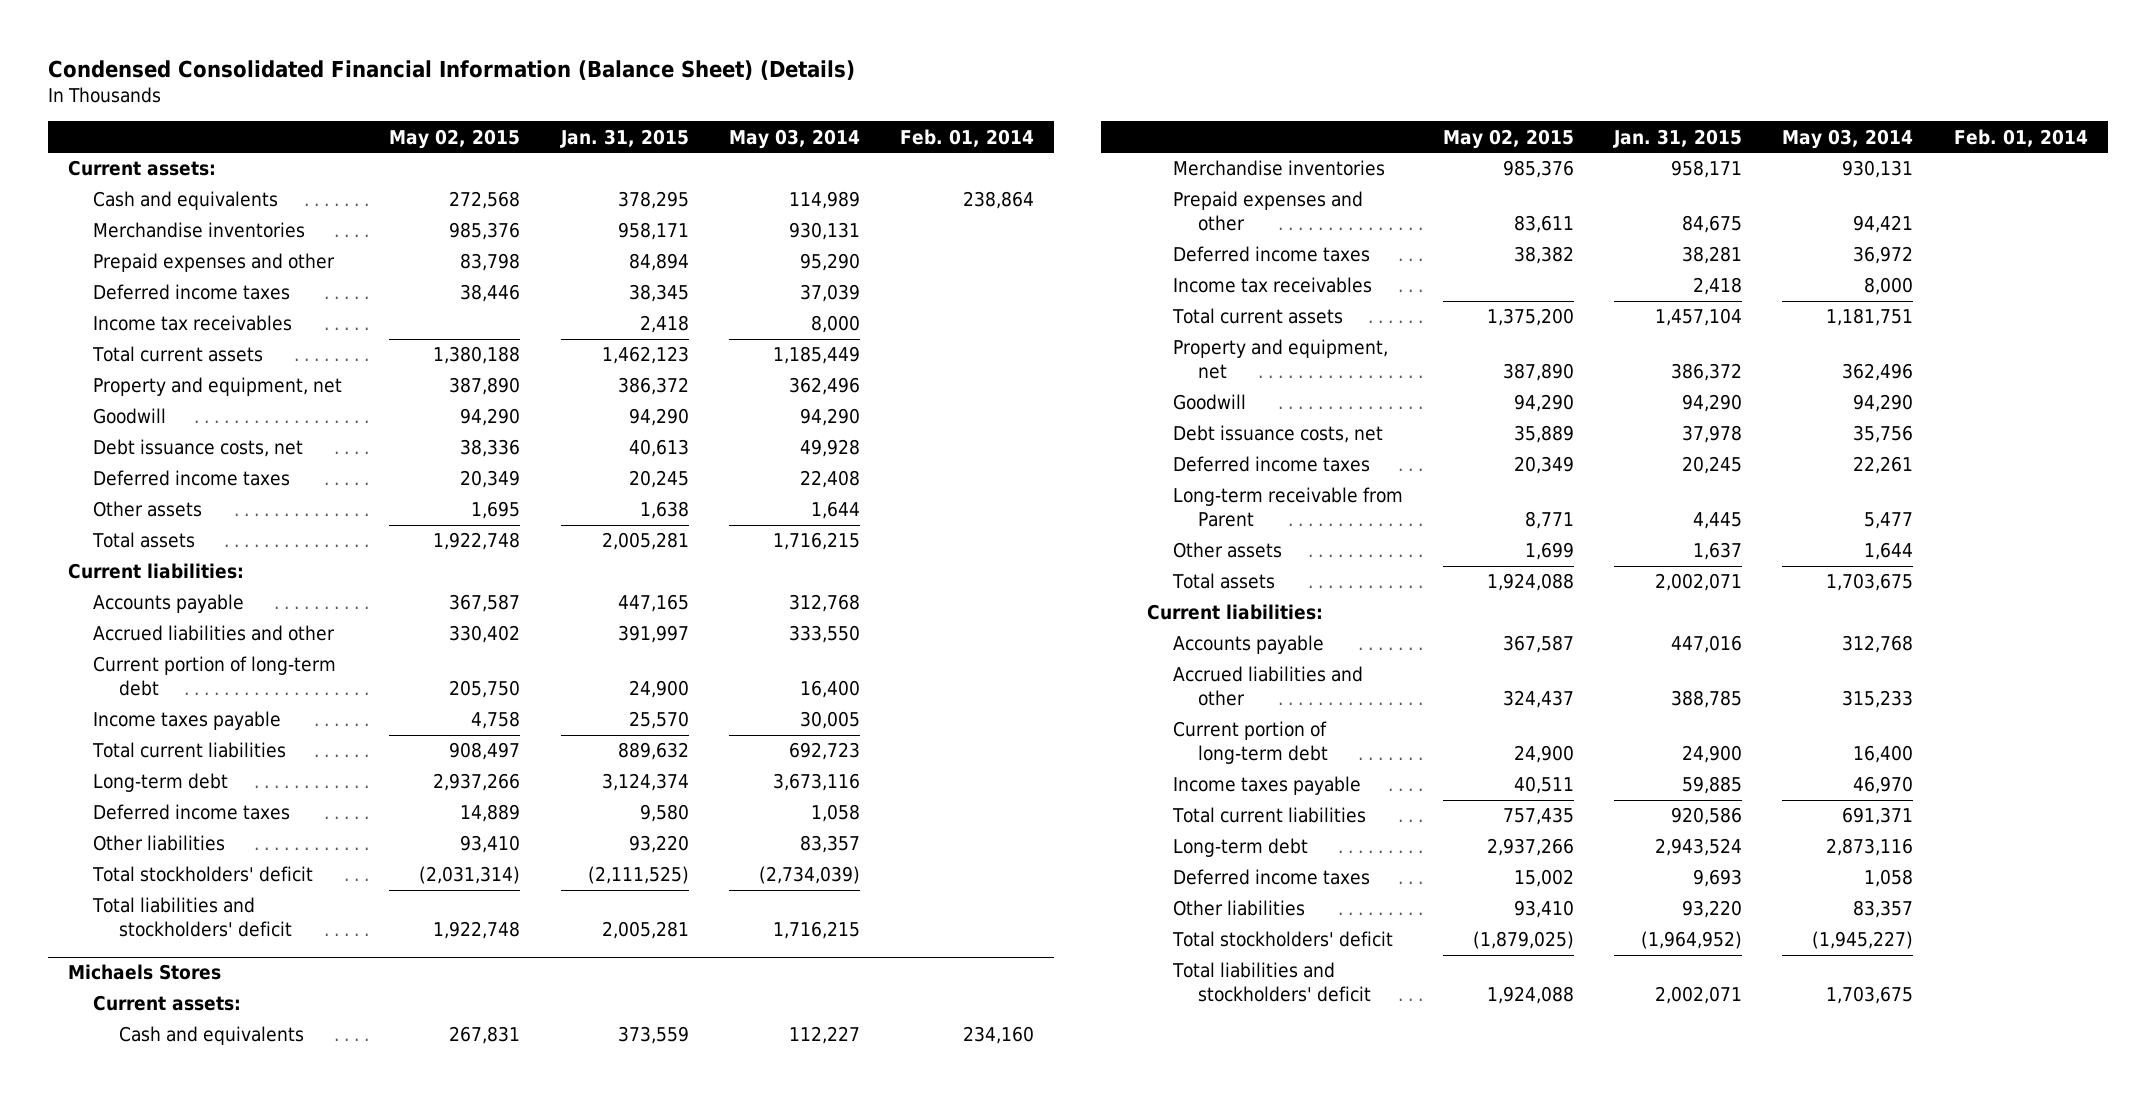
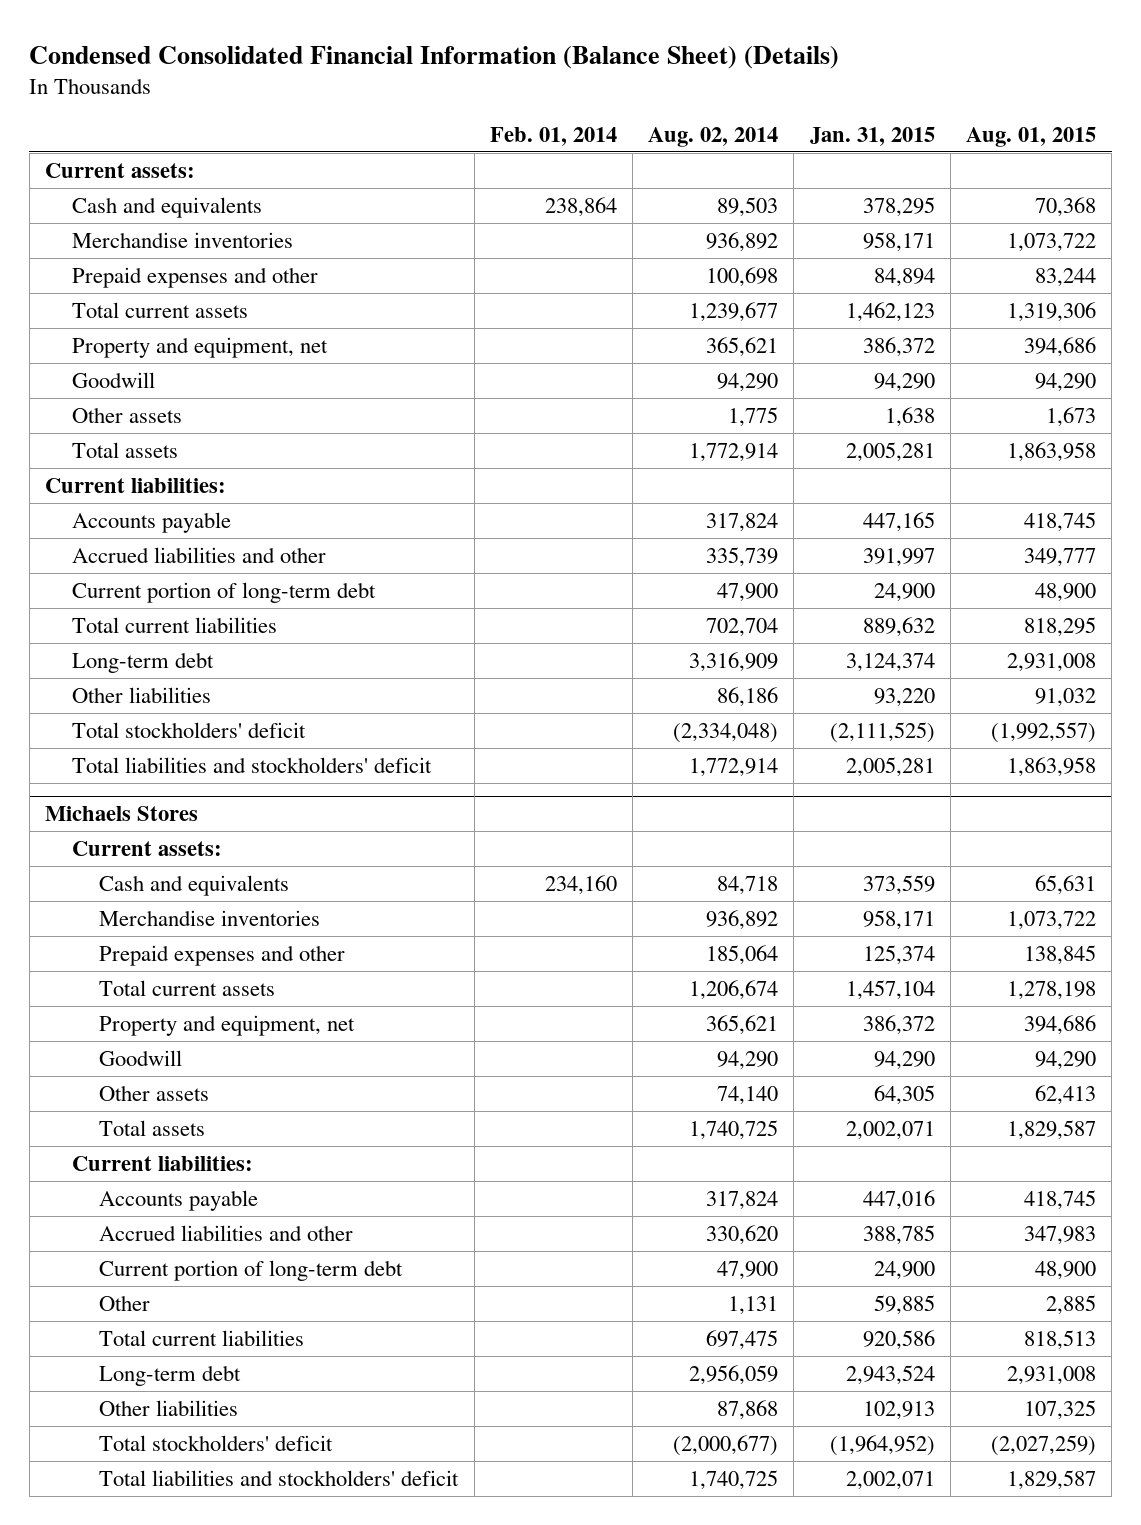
[389,128,521,149] May 02, 2015 -> none
[728,128,860,149] May 03, 2014 -> none
none -> [648,126,779,147] Aug. 02, 2014
none -> [965,126,1096,147] Aug. 01, 2015
[93,284,291,301] Deferred income taxes -> none
[93,315,293,332] Income tax receivables -> none
[93,439,304,458] Debt issuance costs, net -> none
[93,470,291,487] Deferred income taxes -> none
[93,711,282,731] Income taxes payable -> none
[93,804,291,821] Deferred income taxes -> none
[1172,246,1370,263] Deferred income taxes -> none
[1172,277,1372,294] Income tax receivables -> none
[1682,215,1743,234] 84,675 -> [862,944,935,965] 125,374
[1172,425,1383,444] Debt issuance costs, net -> none
[1172,456,1370,473] Deferred income taxes -> none
[1172,487,1403,528] Long-term receivable from Parent -> none
[1693,542,1743,561] 1,637 -> [873,1084,935,1105] 64,305
[1172,776,1361,796] Income taxes payable -> [99,1294,151,1311] Other
[1172,869,1370,886] Deferred income taxes -> none
[1682,900,1743,919] 93,220 -> [862,1400,935,1420] 102,913

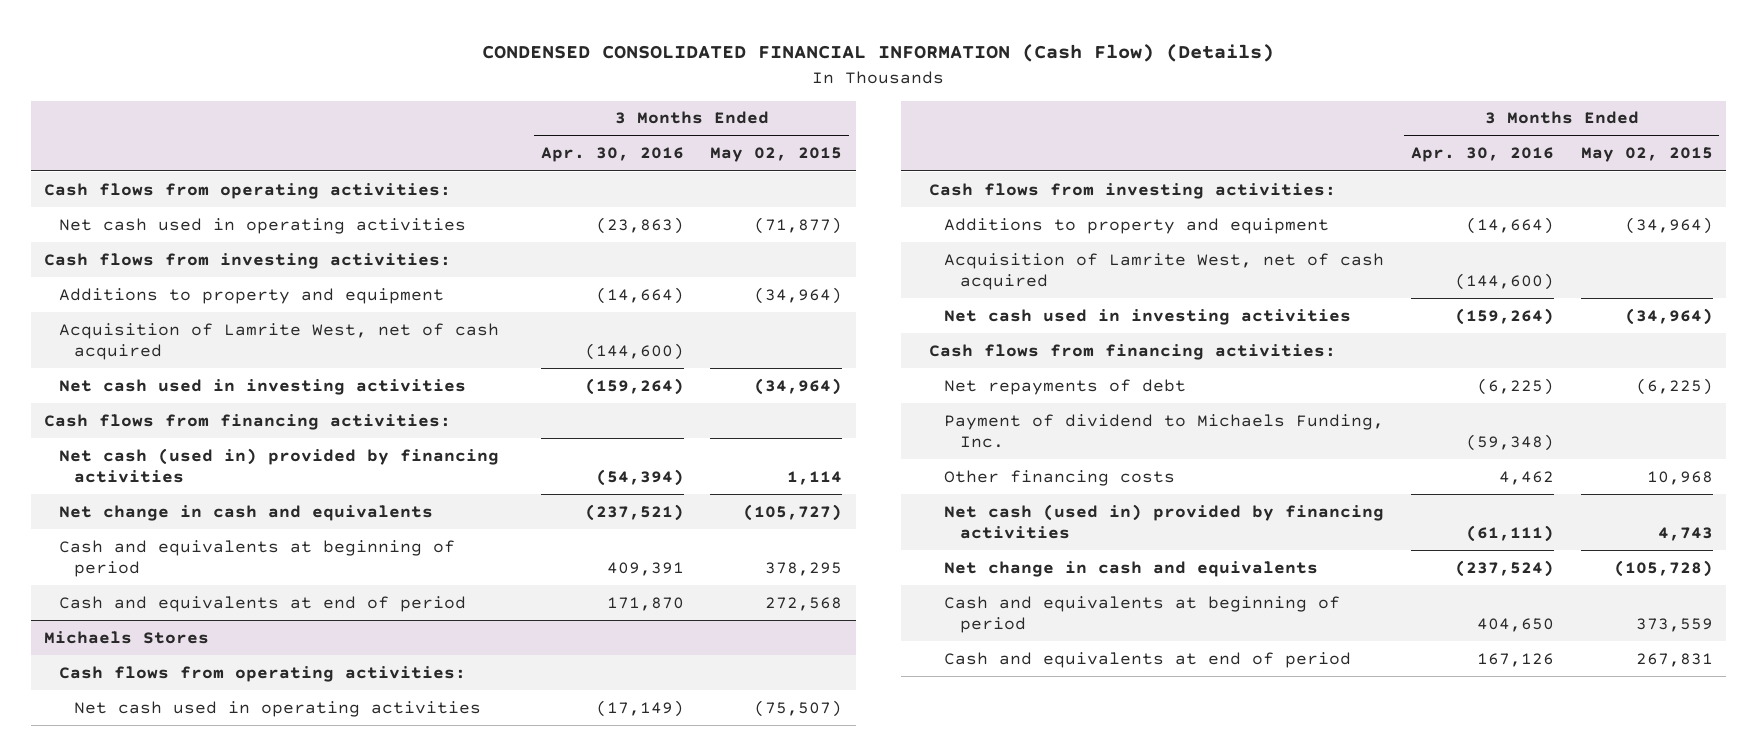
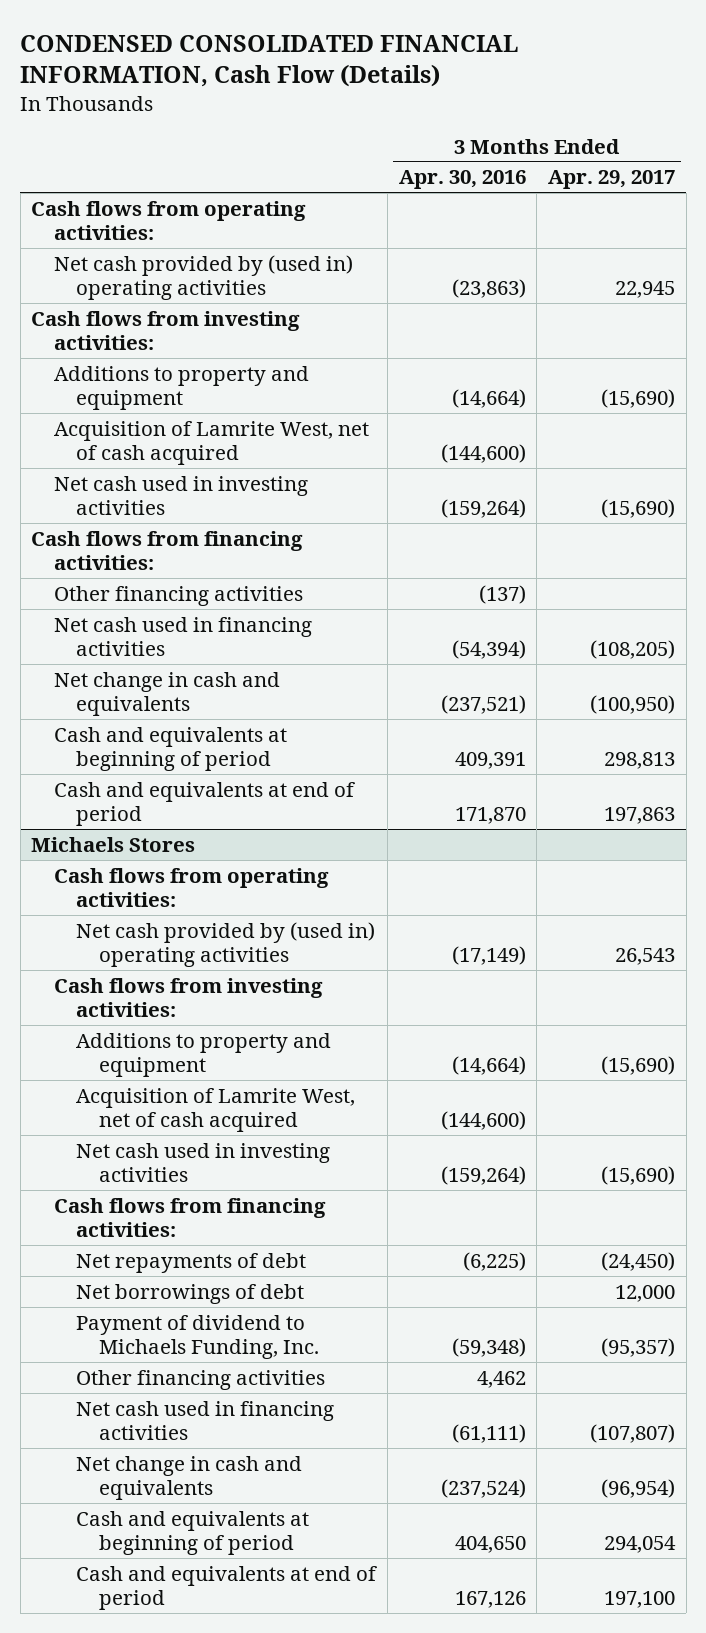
[482,44,1275,63] CONDENSED CONSOLIDATED FINANCIAL INFORMATION (Cash Flow) (Details) -> [20,34,519,88] CONDENSED CONSOLIDATED FINANCIAL INFORMATION, Cash Flow (Details)
[710,147,843,163] May 02, 2015 -> none
none -> [547,170,675,190] Apr. 29, 2017
[59,217,467,234] Net cash used in operating activities -> [53,254,353,301] Net cash provided by (used in) operating activities
none -> [53,585,303,606] Other financing activities
[59,447,500,484] Net cash (used in) provided by financing activities -> [53,616,312,657] Net cash used in financing activities
[74,700,482,717] Net cash used in operating activities -> [76,921,376,968] Net cash provided by (used in) operating activities
none -> [76,1283,305,1304] Net borrowings of debt
[944,469,1176,486] Other financing costs -> [76,1369,326,1390] Other financing activities
[944,503,1385,540] Net cash (used in) provided by financing activities -> [76,1400,335,1441] Net cash used in financing activities

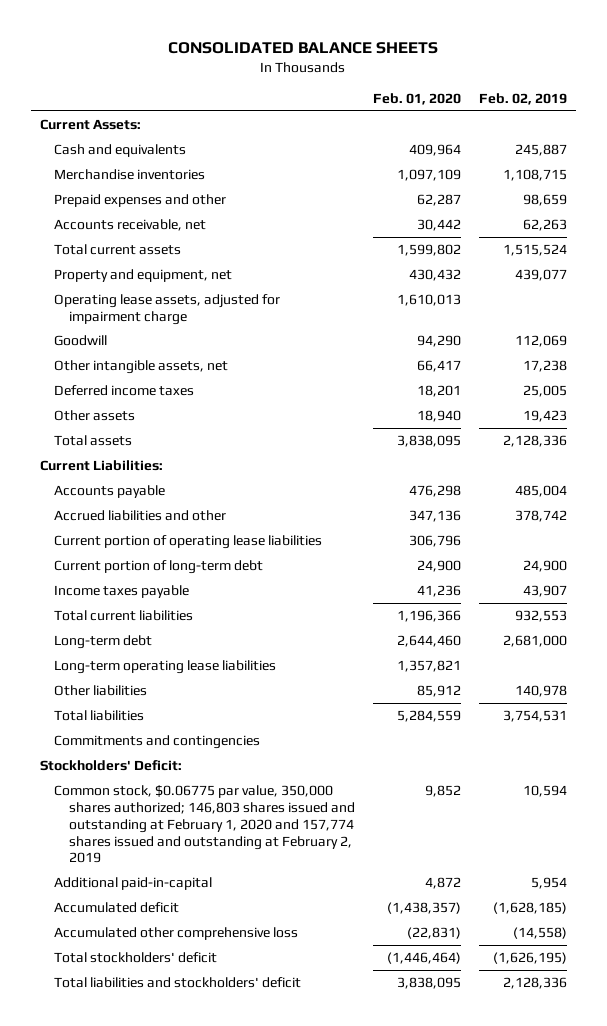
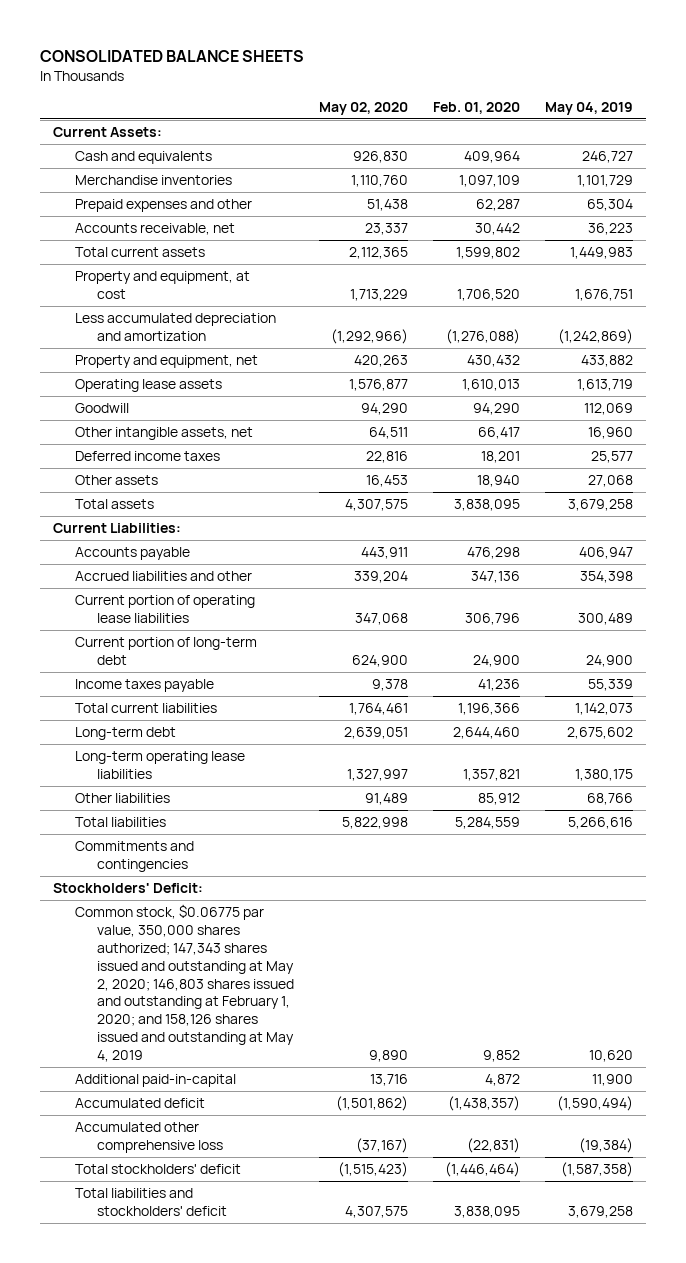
[479,93,568,106] Feb. 02, 2019 -> none
none -> [319,101,409,115] May 02, 2020
none -> [545,101,634,115] May 04, 2019
none -> [74,271,250,300] Property and equipment, at cost
none -> [74,313,276,342] Less accumulated depreciation and amortization
[54,293,281,325] Operating lease assets, adjusted for impairment charge -> [74,379,222,393] Operating lease assets
[54,784,355,864] Common stock, $0.06775 par value, 350,000 shares authorized; 146,803 shares issued and outstanding at February 1, 2020 and 157,774 shares issued and outstanding at February 2, 2019 -> [74,904,295,1062] Common stock, $0.06775 par value, 350,000 shares authorized; 147,343 shares issued and outstanding at May 2, 2020; 146,803 shares issued and outstanding at February 1, 2020; and 158,126 shares issued and outstanding at May 4, 2019

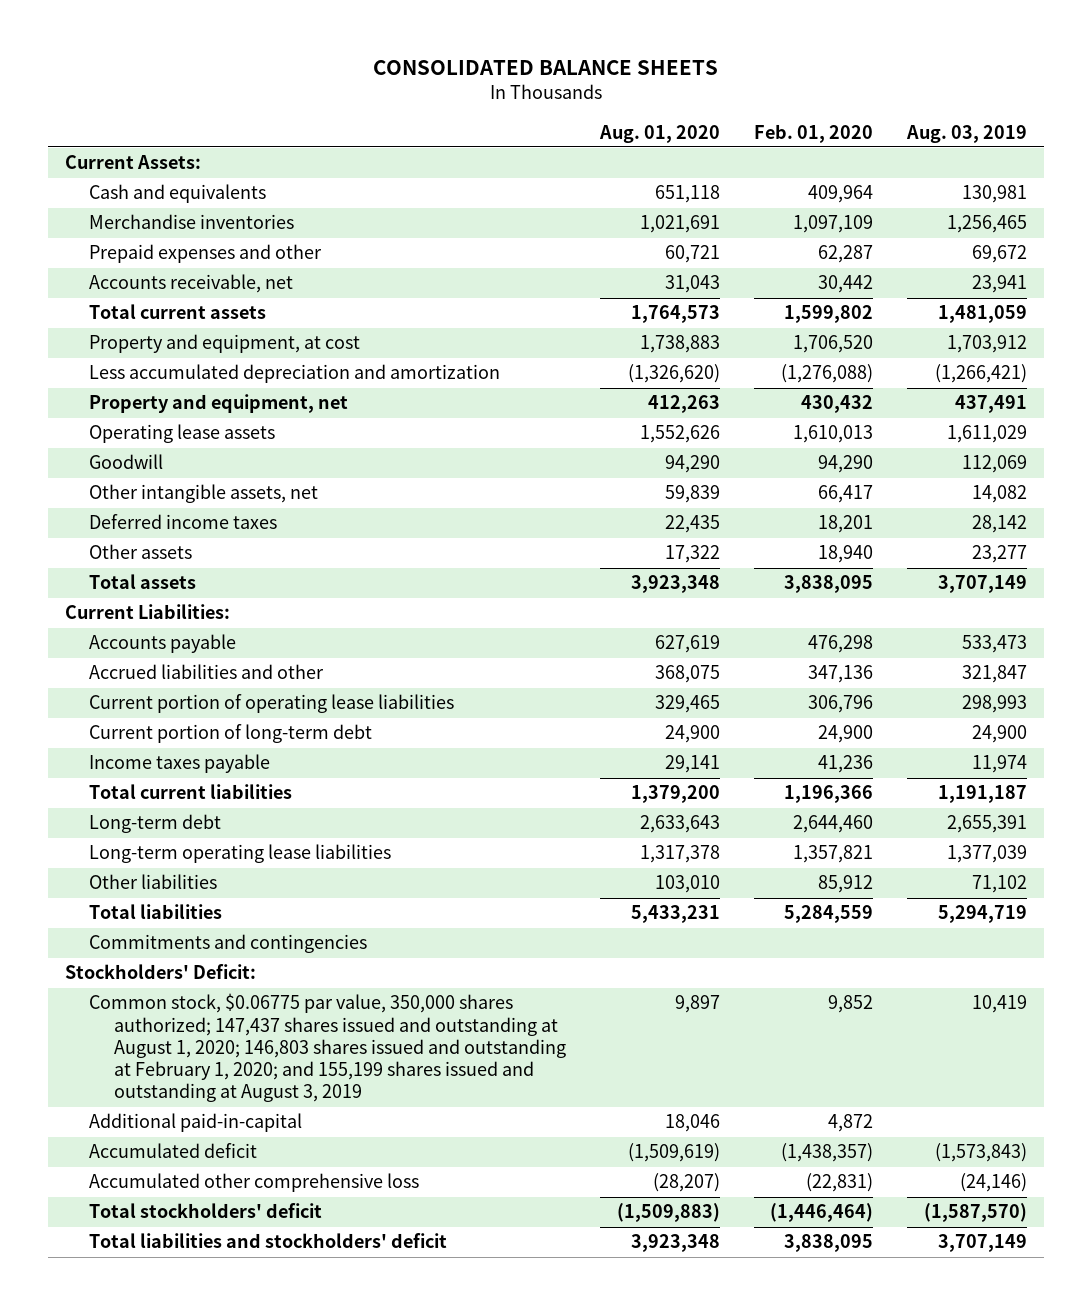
[319,101,409,115] May 02, 2020 -> none
[545,101,634,115] May 04, 2019 -> none
none -> [599,124,721,143] Aug. 01, 2020
none -> [905,124,1027,143] Aug. 03, 2019
[74,904,295,1062] Common stock, $0.06775 par value, 350,000 shares authorized; 147,343 shares issued and outstanding at May 2, 2020; 146,803 shares issued and outstanding at February 1, 2020; and 158,126 shares issued and outstanding at May 4, 2019 -> [89,993,567,1103] Common stock, $0.06775 par value, 350,000 shares authorized; 147,437 shares issued and outstanding at August 1, 2020; 146,803 shares issued and outstanding at February 1, 2020; and 155,199 shares issued and outstanding at August 3, 2019

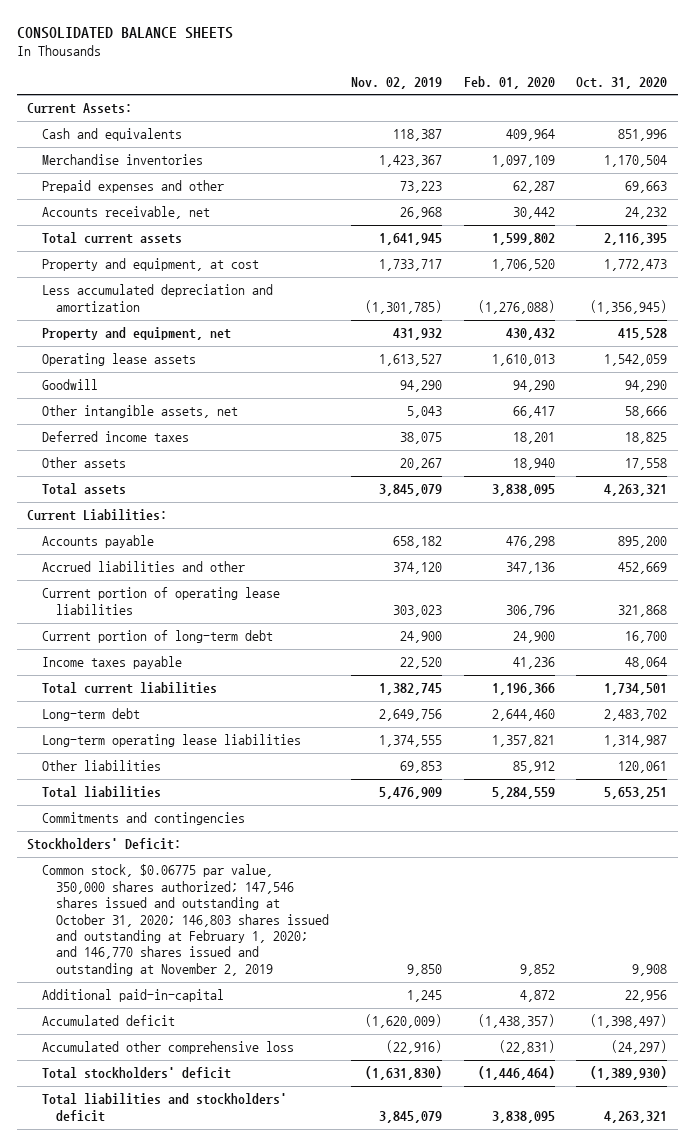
[599,124,721,143] Aug. 01, 2020 -> none
[905,124,1027,143] Aug. 03, 2019 -> none
none -> [350,76,442,89] Nov. 02, 2019
none -> [576,76,668,89] Oct. 31, 2020
[89,993,567,1103] Common stock, $0.06775 par value, 350,000 shares authorized; 147,437 shares issued and outstanding at August 1, 2020; 146,803 shares issued and outstanding at February 1, 2020; and 155,199 shares issued and outstanding at August 3, 2019 -> [41,864,329,976] Common stock, $0.06775 par value, 350,000 shares authorized; 147,546 shares issued and outstanding at October 31, 2020; 146,803 shares issued and outstanding at February 1, 2020; and 146,770 shares issued and outstanding at November 2, 2019

